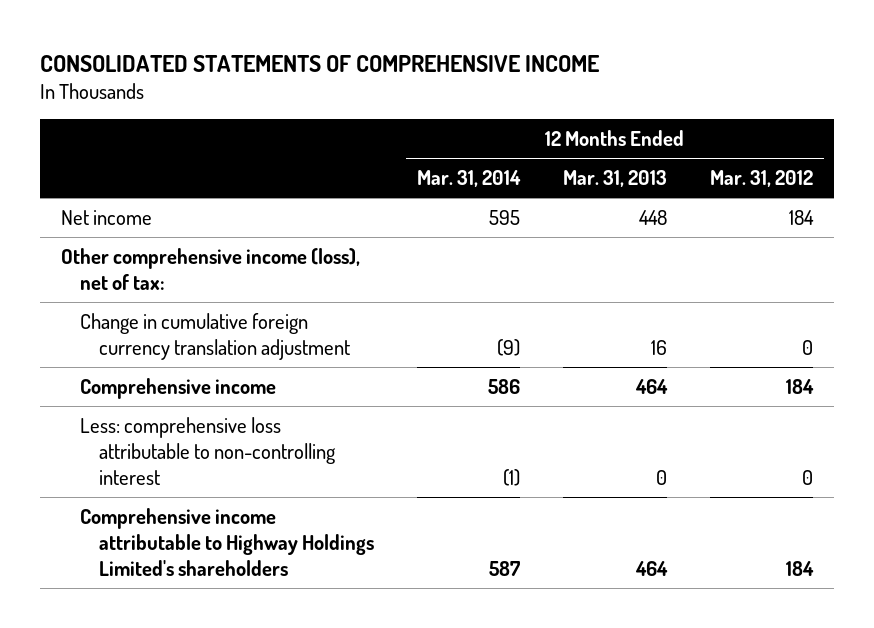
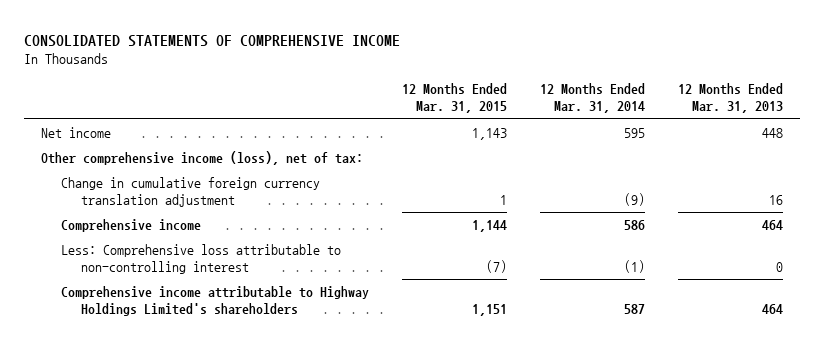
[709,170,813,188] Mar. 31, 2012 -> none
none -> [401,83,507,114] 12 Months Ended Mar. 31, 2015
[80,416,336,485] Less: comprehensive loss attributable to non-controlling interest -> [60,243,341,274] Less: Comprehensive loss attributable to non-controlling interest

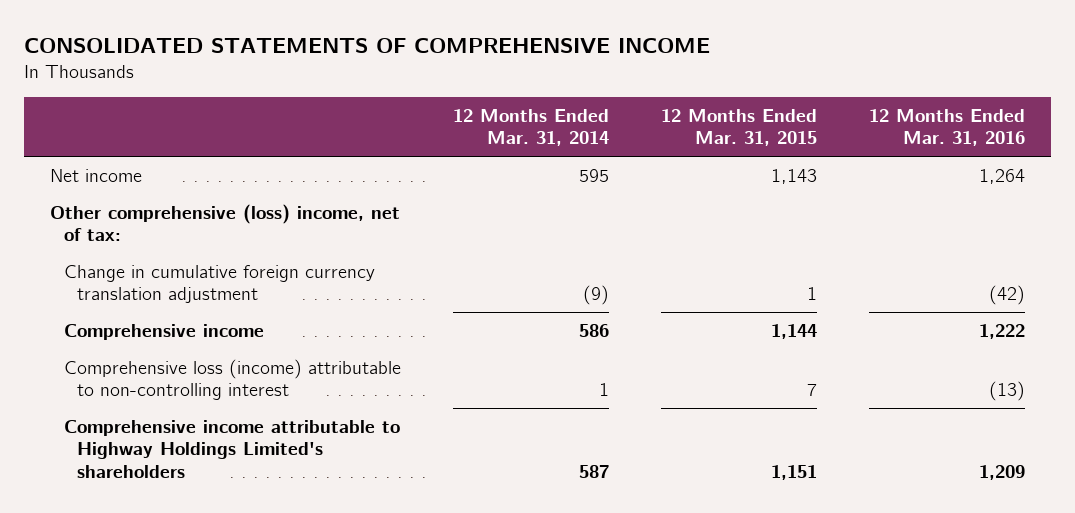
[678,83,784,114] 12 Months Ended Mar. 31, 2013 -> none
none -> [868,108,1025,147] 12 Months Ended Mar. 31, 2016
[40,150,363,165] Other comprehensive income (loss), net of tax: -> [50,203,401,242] Other comprehensive (loss) income, net of tax:
[60,243,341,274] Less: Comprehensive loss attributable to non-controlling interest -> [63,358,401,401] Comprehensive loss (income) attributable to non-controlling interest
[485,259,507,273] (7) -> [806,384,817,397] 7
[623,259,645,273] (1) -> [598,383,609,397] 1

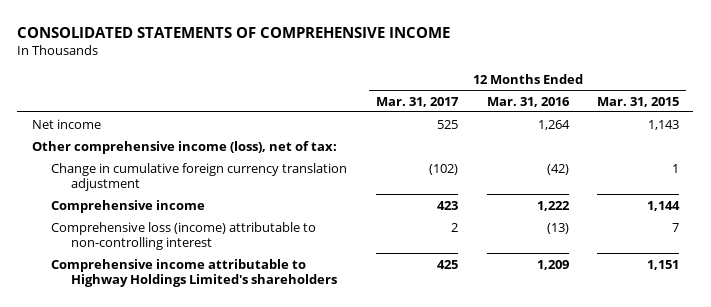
[452,108,609,147] 12 Months Ended Mar. 31, 2014 -> none
none -> [375,96,459,107] Mar. 31, 2017
[50,203,401,242] Other comprehensive (loss) income, net of tax: -> [31,140,337,154] Other comprehensive income (loss), net of tax:

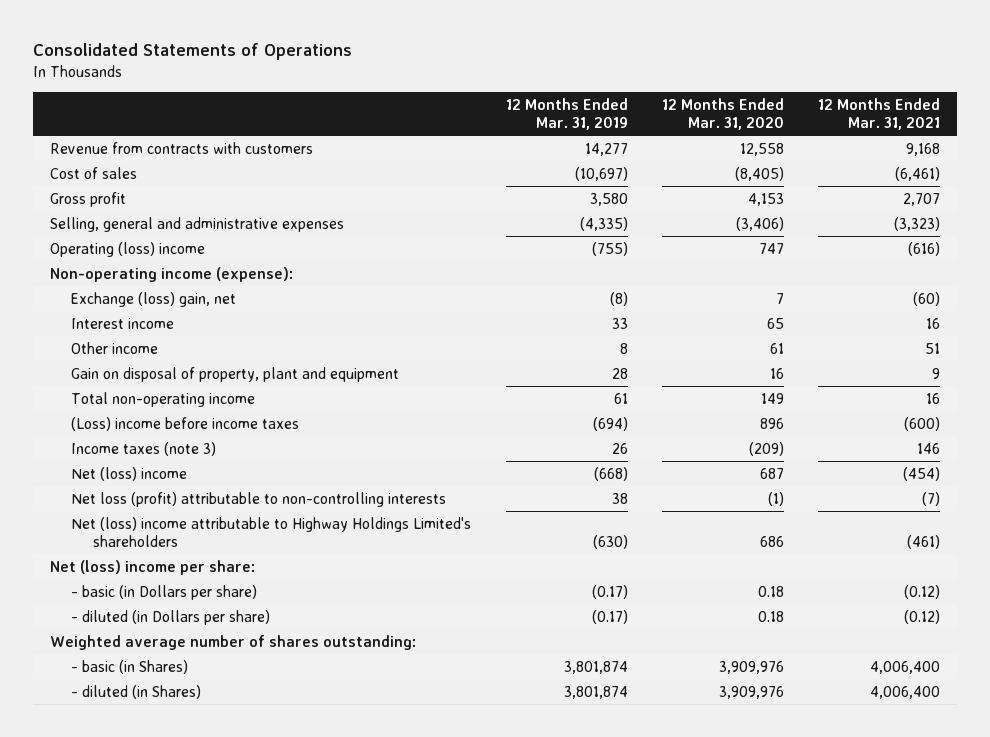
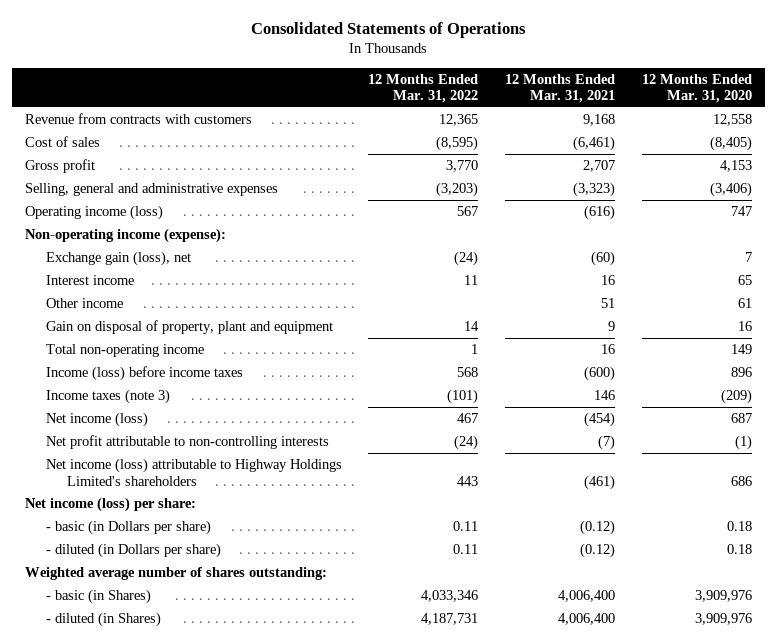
[505,97,628,131] 12 Months Ended Mar. 31, 2019 -> none
none -> [368,73,479,104] 12 Months Ended Mar. 31, 2022
[49,241,205,257] Operating (loss) income -> [25,205,164,221] Operating income (loss)
[71,291,237,307] Exchange (loss) gain, net -> [45,251,191,267] Exchange gain (loss), net
[71,416,300,431] (Loss) income before income taxes -> [45,366,243,382] Income (loss) before income taxes
[71,466,188,481] Net (loss) income -> [45,412,148,428] Net income (loss)
[71,491,447,507] Net loss (profit) attributable to non-controlling interests -> [45,435,329,450] Net profit attributable to non-controlling interests
[71,516,472,547] Net (loss) income attributable to Highway Holdings Limited's shareholders -> [45,458,342,486] Net income (loss) attributable to Highway Holdings Limited's shareholders
[49,559,255,575] Net (loss) income per share: -> [25,497,197,513] Net income (loss) per share:

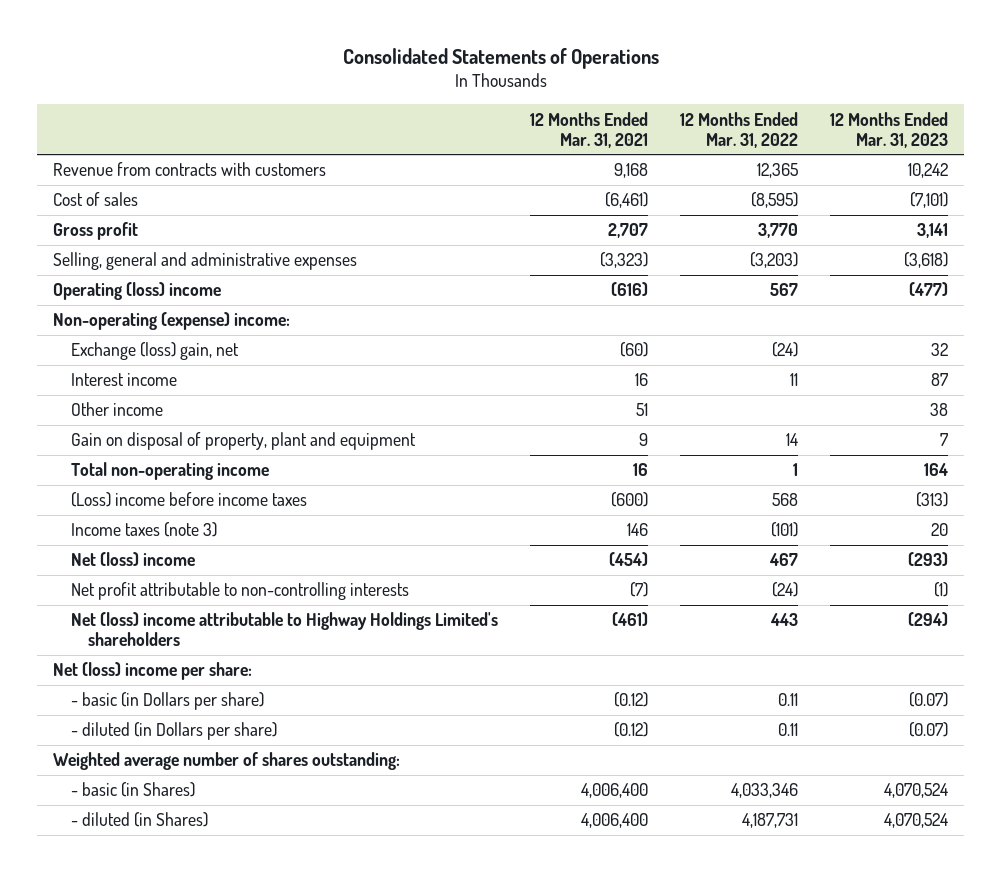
[641,73,752,104] 12 Months Ended Mar. 31, 2020 -> none
none -> [830,111,949,148] 12 Months Ended Mar. 31, 2023
[25,205,164,221] Operating income (loss) -> [53,282,222,301] Operating (loss) income
[25,228,227,244] Non-operating income (expense): -> [53,312,291,331] Non-operating (expense) income:
[45,251,191,267] Exchange gain (loss), net -> [70,342,239,361] Exchange (loss) gain, net
[45,366,243,382] Income (loss) before income taxes -> [70,492,307,508] (Loss) income before income taxes
[45,412,148,428] Net income (loss) -> [70,552,195,567] Net (loss) income
[45,458,342,486] Net income (loss) attributable to Highway Holdings Limited's shareholders -> [70,612,498,647] Net (loss) income attributable to Highway Holdings Limited's shareholders
[25,497,197,513] Net income (loss) per share: -> [53,662,253,681] Net (loss) income per share:

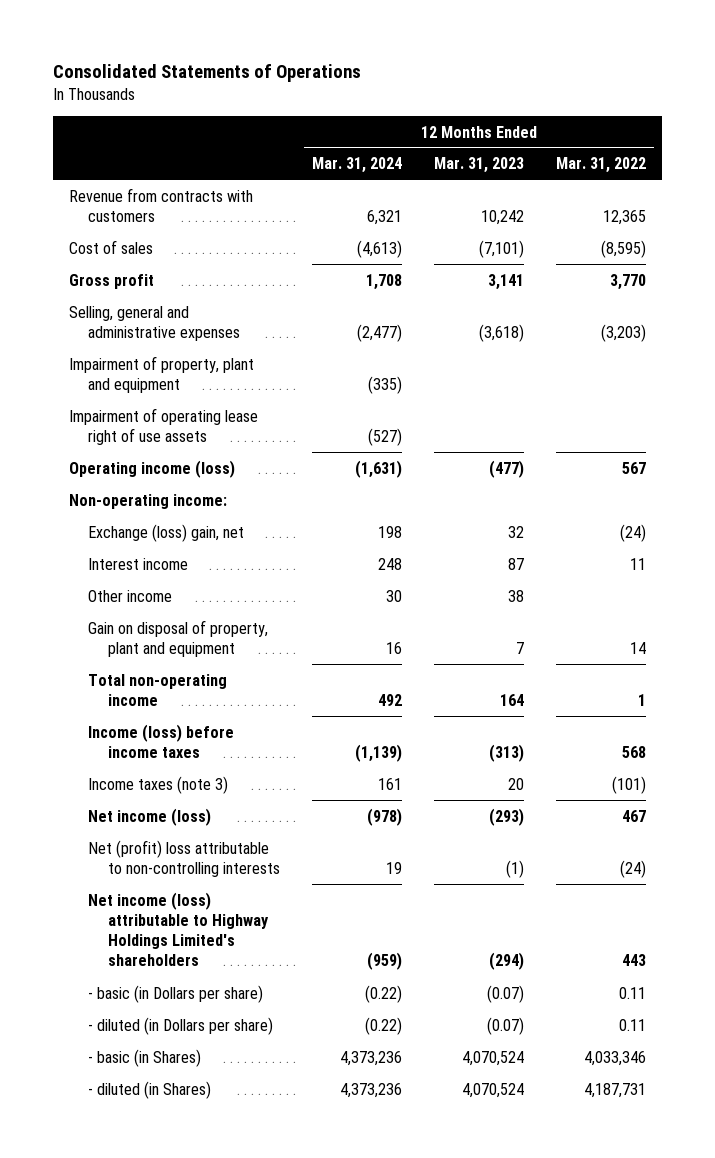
[529,111,648,148] 12 Months Ended Mar. 31, 2021 -> none
none -> [311,157,402,174] Mar. 31, 2024
none -> [69,355,255,393] Impairment of property, plant and equipment
none -> [69,407,259,445] Impairment of operating lease right of use assets
[53,282,222,301] Operating (loss) income -> [69,459,236,478] Operating income (loss)
[53,312,291,331] Non-operating (expense) income: -> [69,493,228,509] Non-operating income:
[70,492,307,508] (Loss) income before income taxes -> [88,723,235,758] Income (loss) before income taxes
[53,662,253,681] Net (loss) income per share: -> none
[70,552,195,567] Net (loss) income -> [88,807,212,826] Net income (loss)
[70,582,409,601] Net profit attributable to non-controlling interests -> [88,839,280,877] Net (profit) loss attributable to non-controlling interests
[70,612,498,647] Net (loss) income attributable to Highway Holdings Limited's shareholders -> [88,891,269,967] Net income (loss) attributable to Highway Holdings Limited's shareholders
[53,752,401,771] Weighted average number of shares outstanding: -> none

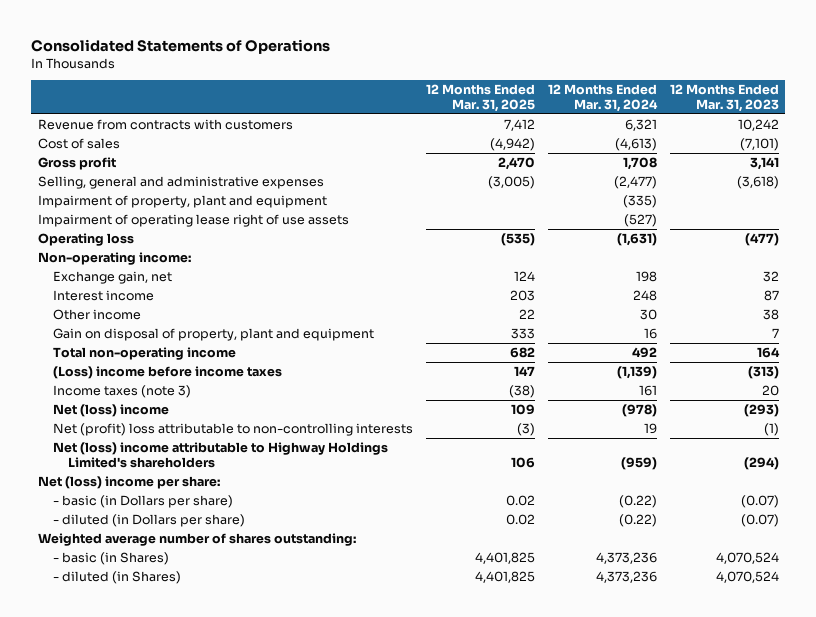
[555,157,646,174] Mar. 31, 2022 -> none
none -> [425,84,535,112] 12 Months Ended Mar. 31, 2025
[69,459,236,478] Operating income (loss) -> [37,233,134,247] Operating loss
[88,523,245,542] Exchange (loss) gain, net -> [52,271,172,285] Exchange gain, net
[88,723,235,758] Income (loss) before income taxes -> [52,366,282,380] (Loss) income before income taxes
[88,807,212,826] Net income (loss) -> [52,404,169,418] Net (loss) income
[88,891,269,967] Net income (loss) attributable to Highway Holdings Limited's shareholders -> [52,442,388,468] Net (loss) income attributable to Highway Holdings Limited's shareholders
none -> [37,476,220,490] Net (loss) income per share:
none -> [37,533,356,547] Weighted average number of shares outstanding:

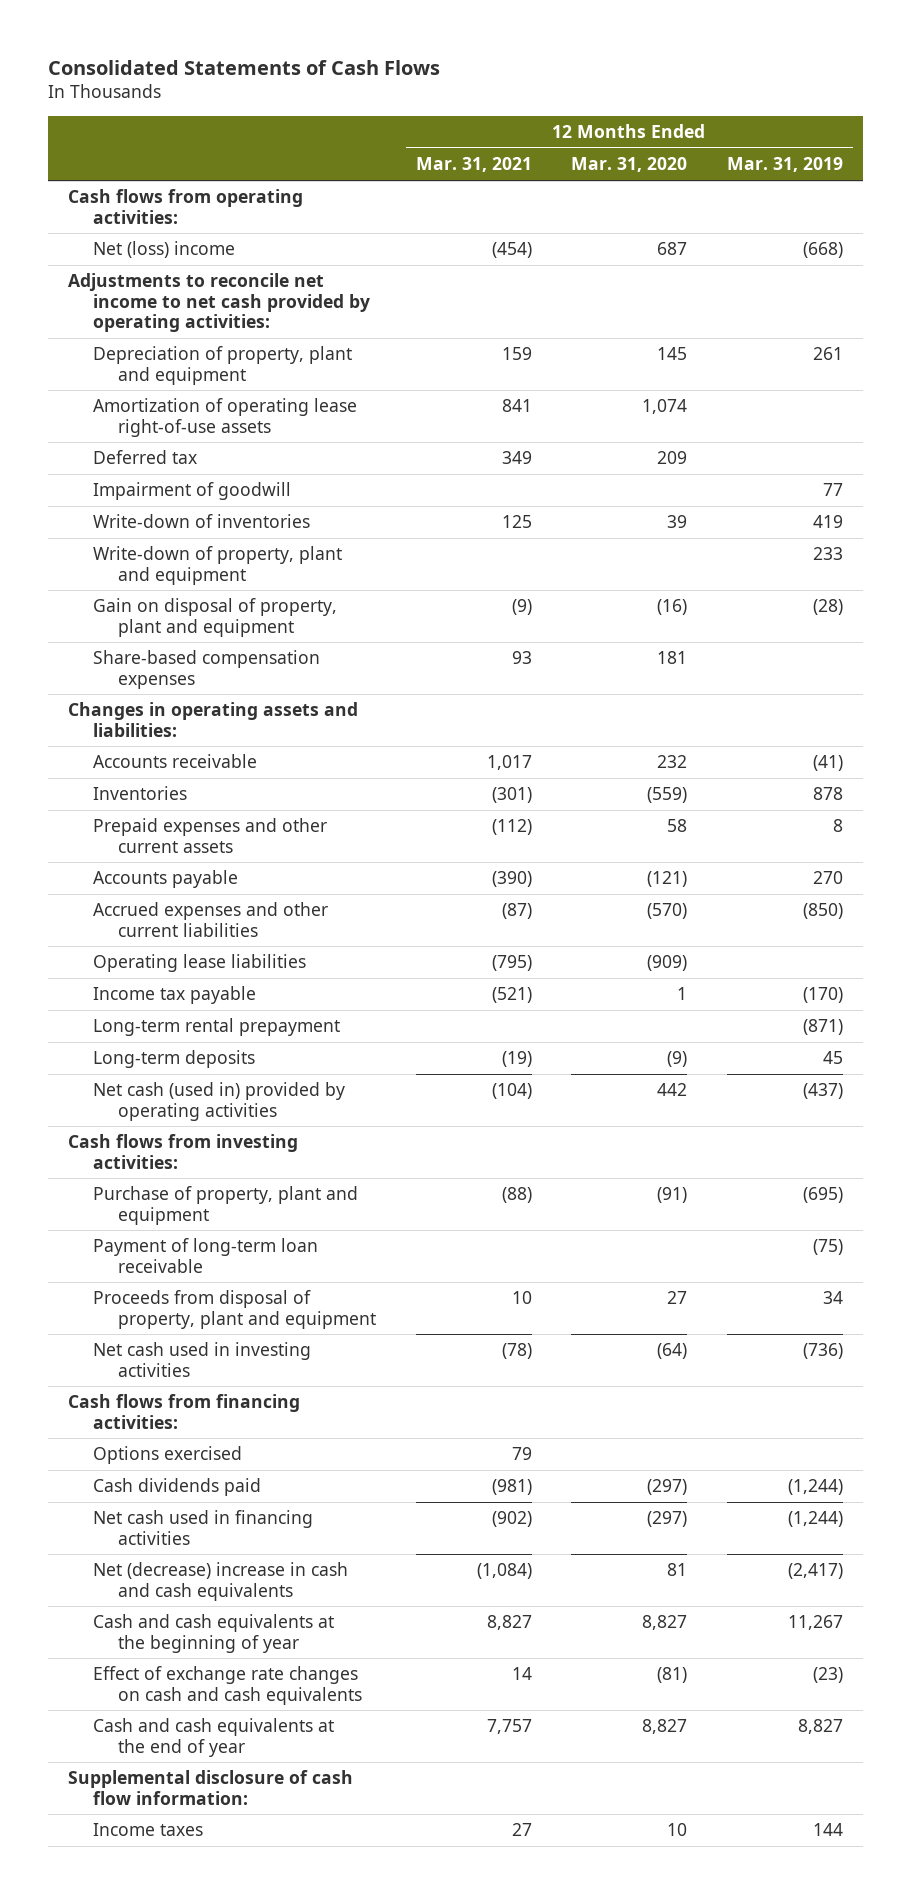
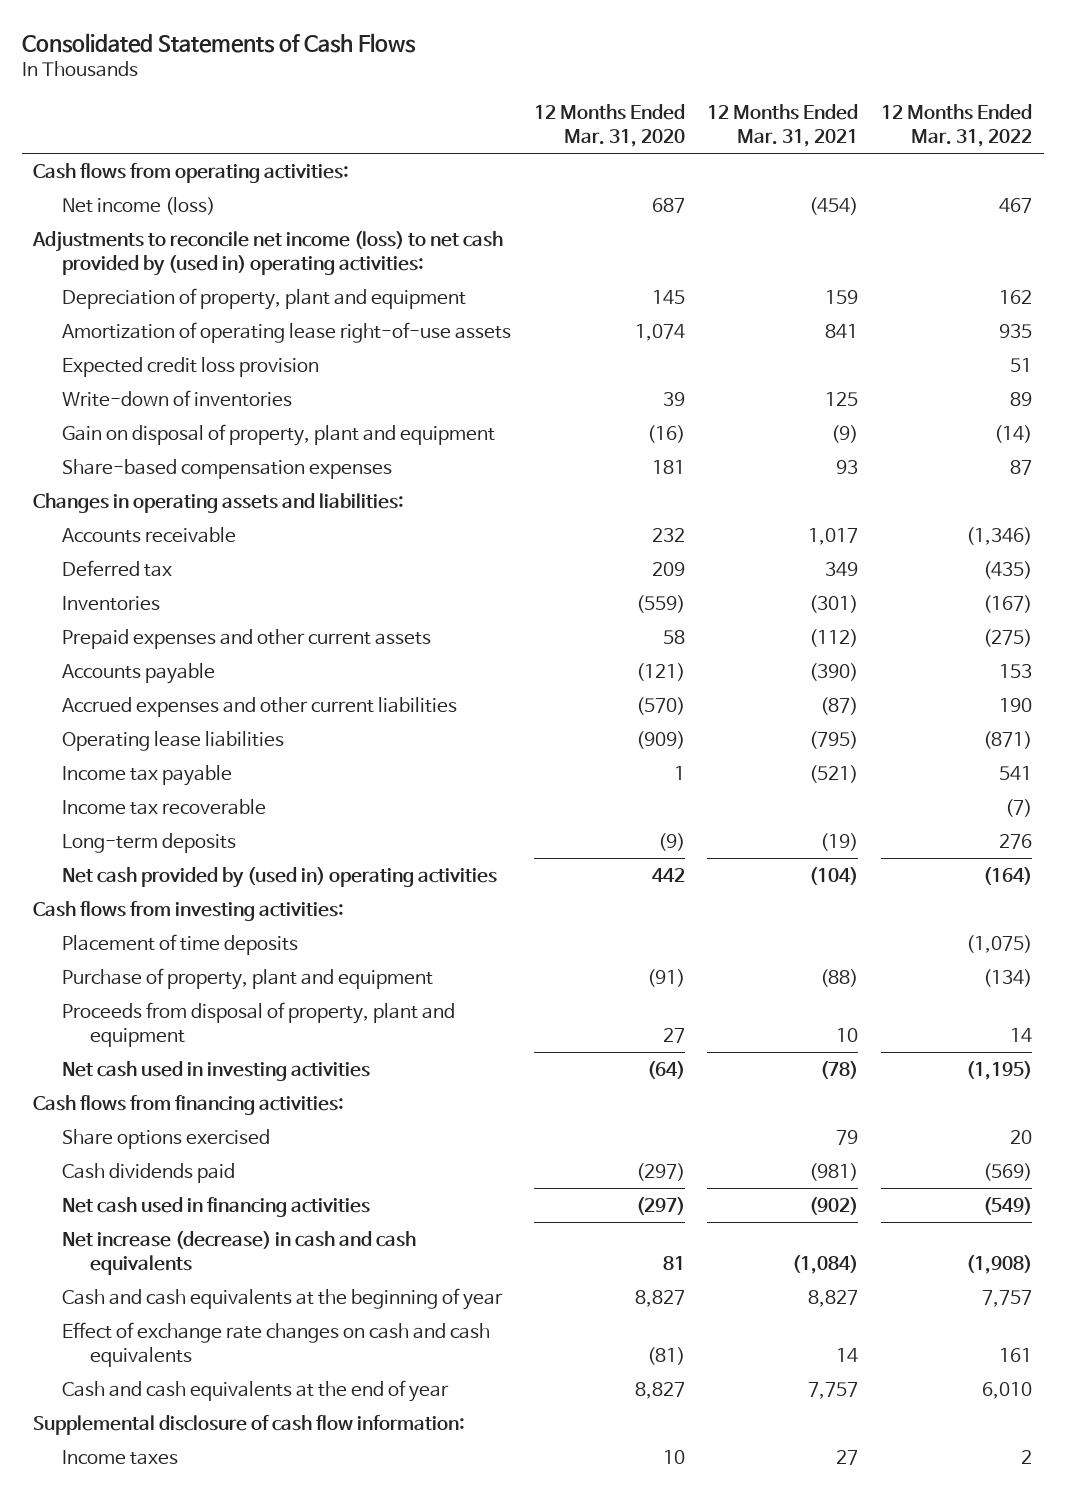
[727,157,844,173] Mar. 31, 2019 -> none
none -> [881,103,1033,148] 12 Months Ended Mar. 31, 2022
[92,241,235,259] Net (loss) income -> [61,196,215,215] Net income (loss)
[67,273,370,332] Adjustments to reconcile net income to net cash provided by operating activities: -> [32,230,504,277] Adjustments to reconcile net income (loss) to net cash provided by (used in) operating activities:
[92,482,291,501] Impairment of goodwill -> none
none -> [61,356,319,377] Expected credit loss provision
[92,546,342,585] Write-down of property, plant and equipment -> none
[92,450,197,465] Deferred tax -> [61,559,172,577] Deferred tax
[92,1018,340,1037] Long-term rental prepayment -> none
none -> [61,798,266,815] Income tax recoverable
[92,1082,345,1121] Net cash (used in) provided by operating activities -> [61,866,497,888] Net cash provided by (used in) operating activities
none -> [61,933,298,955] Placement of time deposits
[92,1238,318,1273] Payment of long-term loan receivable -> none
[92,1446,242,1465] Options exercised -> [61,1128,270,1149] Share options exercised
[92,1562,348,1601] Net (decrease) increase in cash and cash equivalents -> [61,1230,416,1276] Net increase (decrease) in cash and cash equivalents

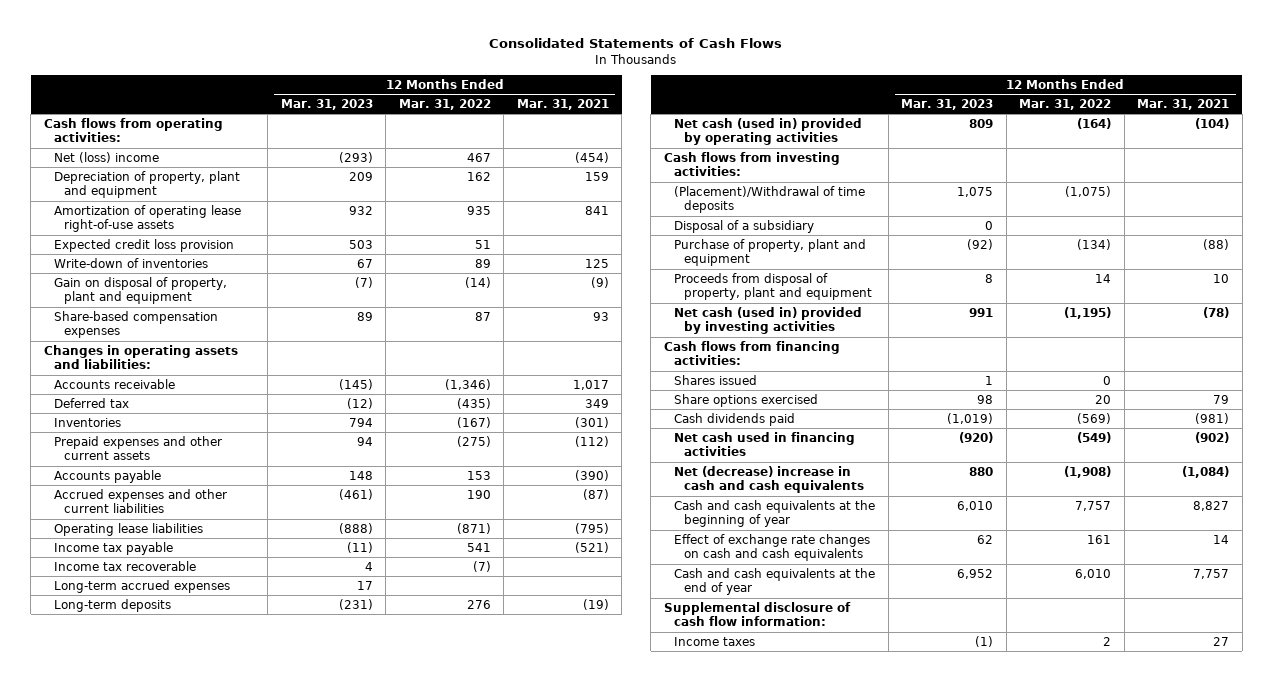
[533,103,685,148] 12 Months Ended Mar. 31, 2020 -> none
none -> [280,99,373,111] Mar. 31, 2023
[32,230,504,277] Adjustments to reconcile net income (loss) to net cash provided by (used in) operating activities: -> none
[61,196,215,215] Net income (loss) -> [53,151,159,163] Net (loss) income
none -> [53,579,230,593] Long-term accrued expenses
[61,866,497,888] Net cash provided by (used in) operating activities -> [674,117,863,146] Net cash (used in) provided by operating activities
[61,933,298,955] Placement of time deposits -> [674,185,866,214] (Placement)/Withdrawal of time deposits
none -> [674,219,815,233] Disposal of a subsidiary
[61,1060,370,1081] Net cash used in investing activities -> [674,306,863,335] Net cash (used in) provided by investing activities
none -> [674,374,758,385] Shares issued
[61,1230,416,1276] Net increase (decrease) in cash and cash equivalents -> [674,465,865,494] Net (decrease) increase in cash and cash equivalents

